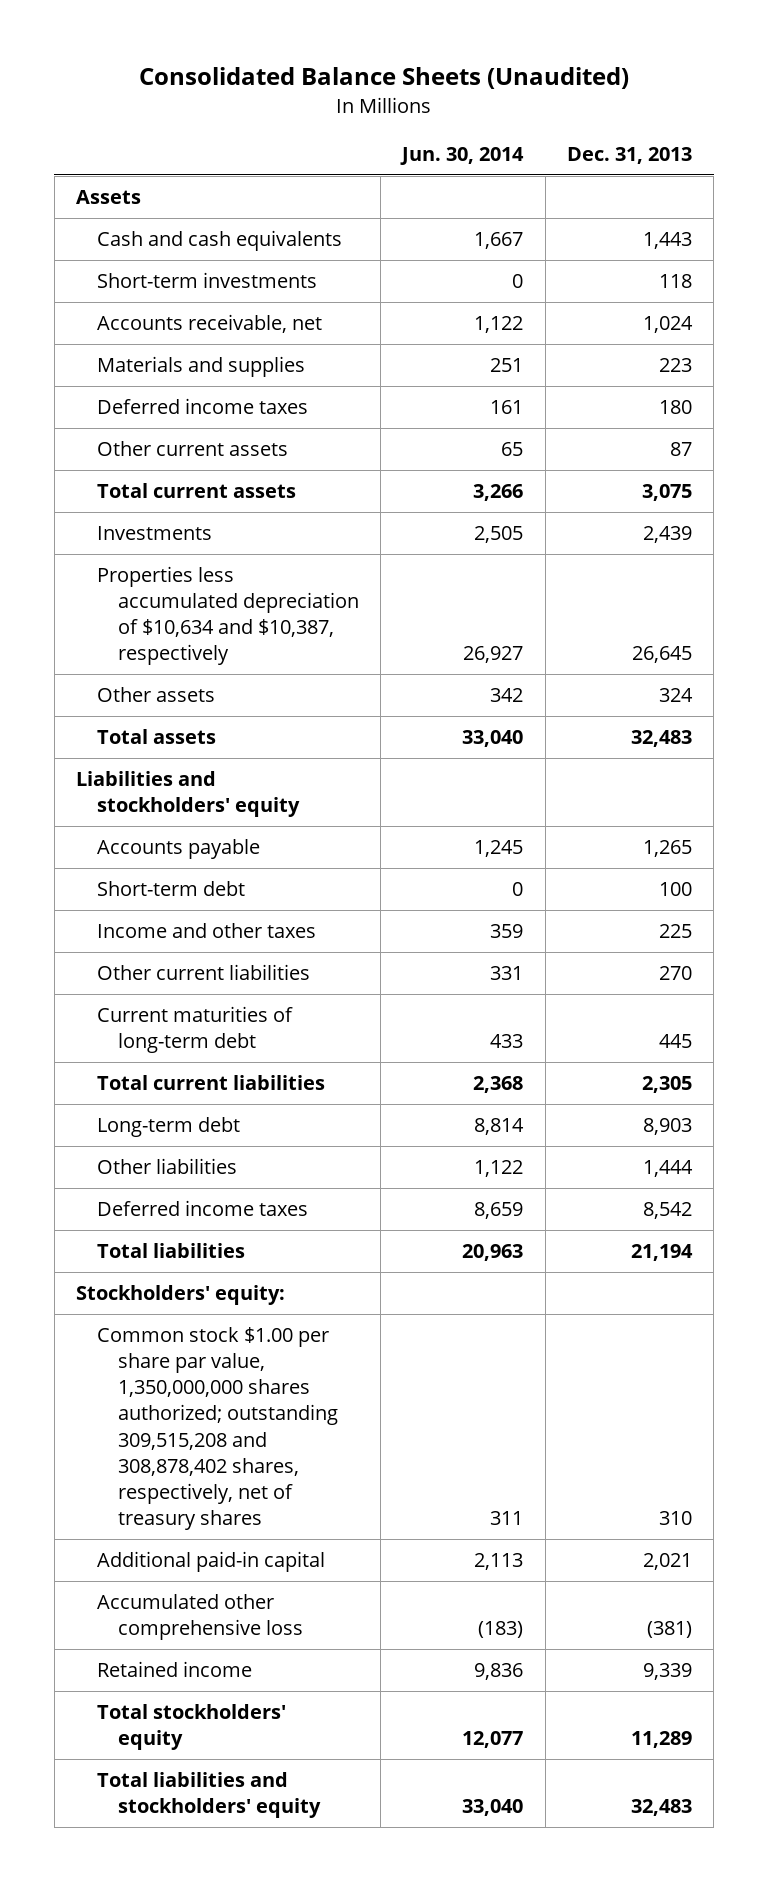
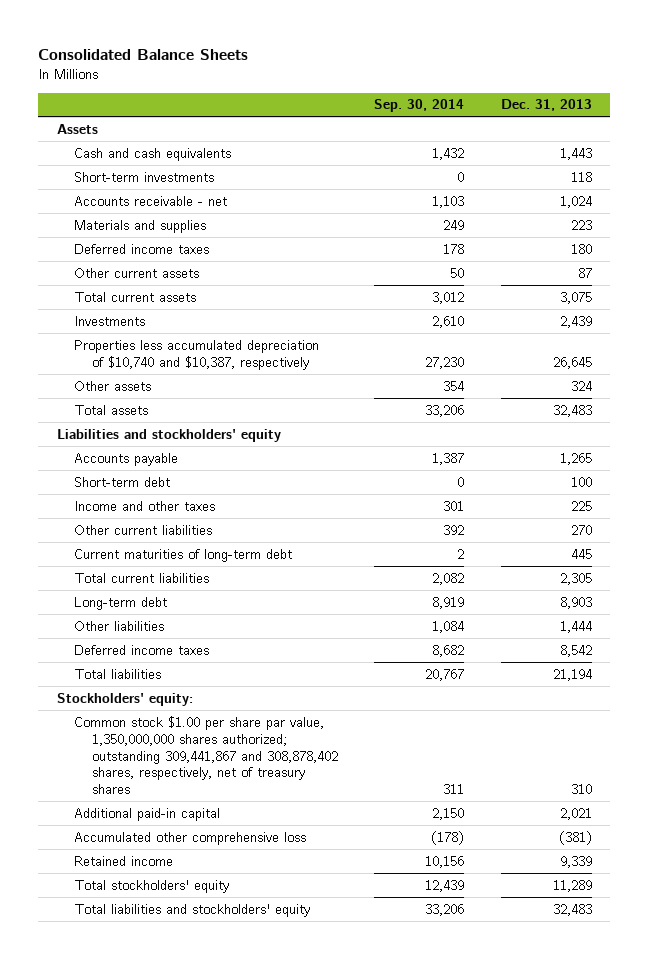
[138,67,629,90] Consolidated Balance Sheets (Unaudited) -> [38,48,249,60] Consolidated Balance Sheets
[400,147,525,166] Jun. 30, 2014 -> none
none -> [374,99,465,113] Sep. 30, 2014
[96,314,322,334] Accounts receivable, net -> [74,195,228,206] Accounts receivable - net
[96,566,359,666] Properties less accumulated depreciation of $10,634 and $10,387, respectively -> [74,339,320,370] Properties less accumulated depreciation of $10,740 and $10,387, respectively
[96,1327,338,1530] Common stock $1.00 per share par value, 1,350,000,000 shares authorized; outstanding 309,515,208 and 308,878,402 shares, respectively, net of treasury shares -> [74,715,338,795] Common stock $1.00 per share par value, 1,350,000,000 shares authorized; outstanding 309,441,867 and 308,878,402 shares, respectively, net of treasury shares

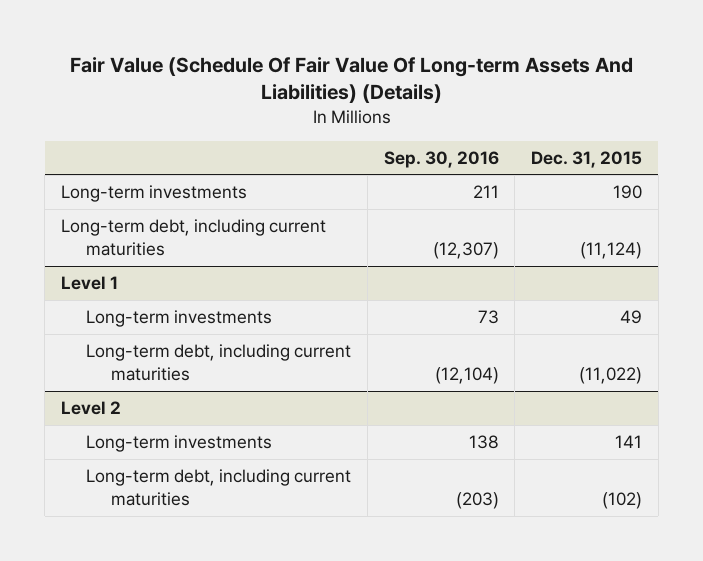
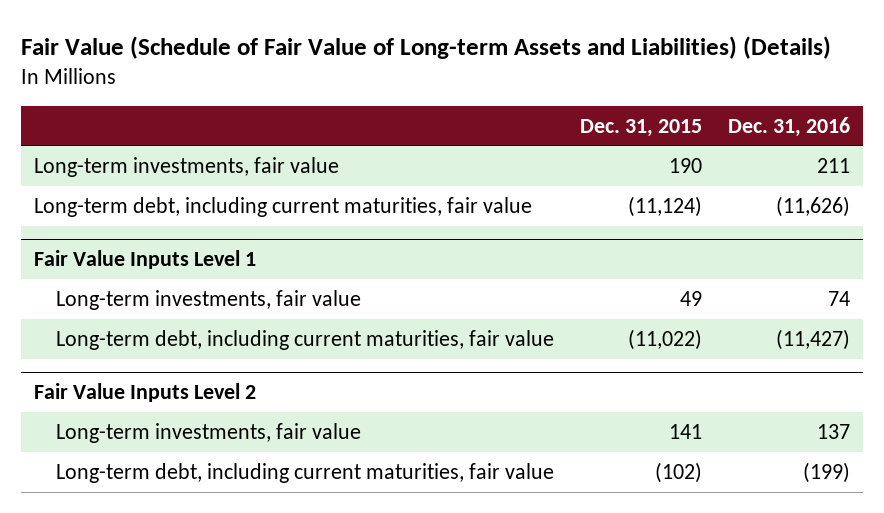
[69,56,633,104] Fair Value (Schedule Of Fair Value Of Long-term Assets And Liabilities) (Details) -> [20,35,831,59] Fair Value (Schedule of Fair Value of Long-term Assets and Liabilities) (Details)
[383,150,499,168] Sep. 30, 2016 -> none
none -> [727,116,850,137] Dec. 31, 2016
[60,185,247,203] Long-term investments -> [33,156,339,177] Long-term investments, fair value
[60,219,326,256] Long-term debt, including current maturities -> [33,196,532,217] Long-term debt, including current maturities, fair value
[60,276,118,291] Level 1 -> [33,250,256,270] Fair Value Inputs Level 1
[86,310,273,328] Long-term investments -> [56,289,362,310] Long-term investments, fair value
[86,344,352,381] Long-term debt, including current maturities -> [56,329,555,350] Long-term debt, including current maturities, fair value
[60,401,121,416] Level 2 -> [33,383,256,403] Fair Value Inputs Level 2
[86,435,273,453] Long-term investments -> [56,422,362,443] Long-term investments, fair value
[86,469,352,506] Long-term debt, including current maturities -> [56,462,555,483] Long-term debt, including current maturities, fair value

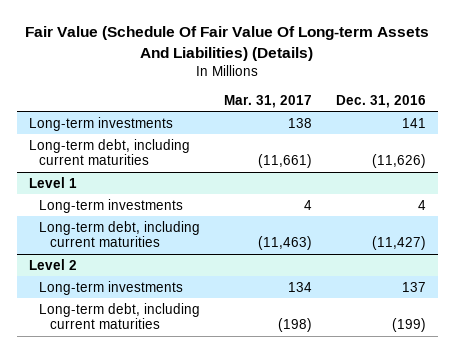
[20,35,831,59] Fair Value (Schedule of Fair Value of Long-term Assets and Liabilities) (Details) -> [25,26,430,62] Fair Value (Schedule Of Fair Value Of Long-term Assets And Liabilities) (Details)
[580,118,703,137] Dec. 31, 2015 -> none
none -> [224,95,313,109] Mar. 31, 2017
[33,156,339,177] Long-term investments, fair value -> [28,116,173,131] Long-term investments
[816,157,850,173] 211 -> [402,117,427,128] 141
[33,196,532,217] Long-term debt, including current maturities, fair value -> [28,138,190,166] Long-term debt, including current maturities
[33,250,256,270] Fair Value Inputs Level 1 -> [28,176,77,188] Level 1
[56,289,362,310] Long-term investments, fair value -> [39,198,184,213] Long-term investments
[827,290,850,306] 74 -> [418,199,427,210] 4
[56,329,555,350] Long-term debt, including current maturities, fair value -> [39,220,201,248] Long-term debt, including current maturities
[33,383,256,403] Fair Value Inputs Level 2 -> [28,258,77,270] Level 2
[56,422,362,443] Long-term investments, fair value -> [39,280,184,295] Long-term investments
[56,462,555,483] Long-term debt, including current maturities, fair value -> [39,302,201,330] Long-term debt, including current maturities

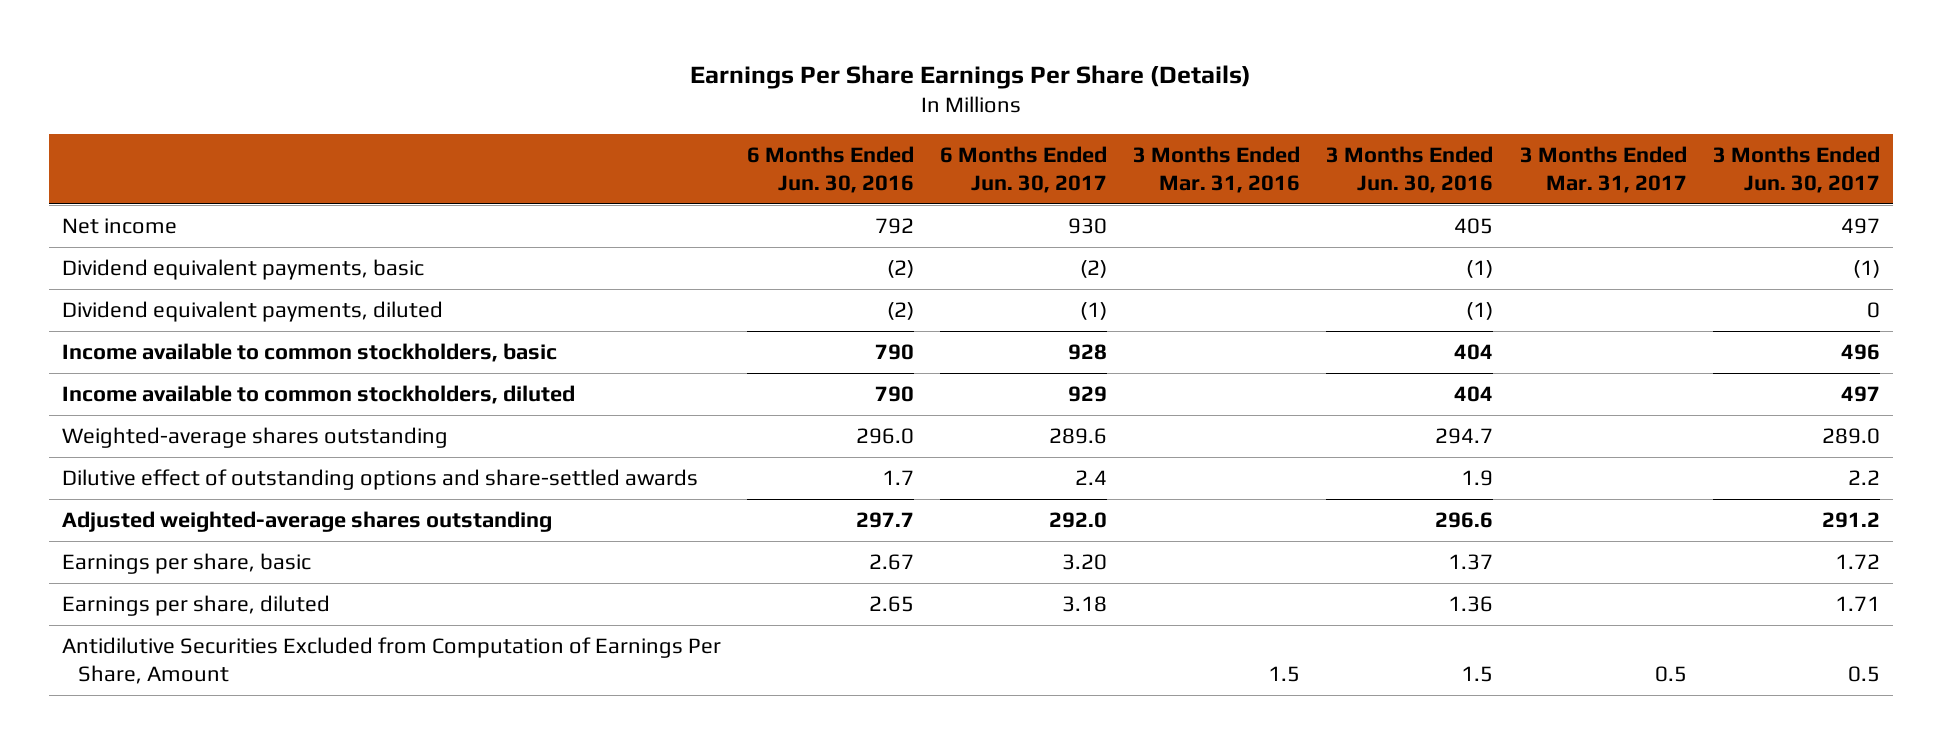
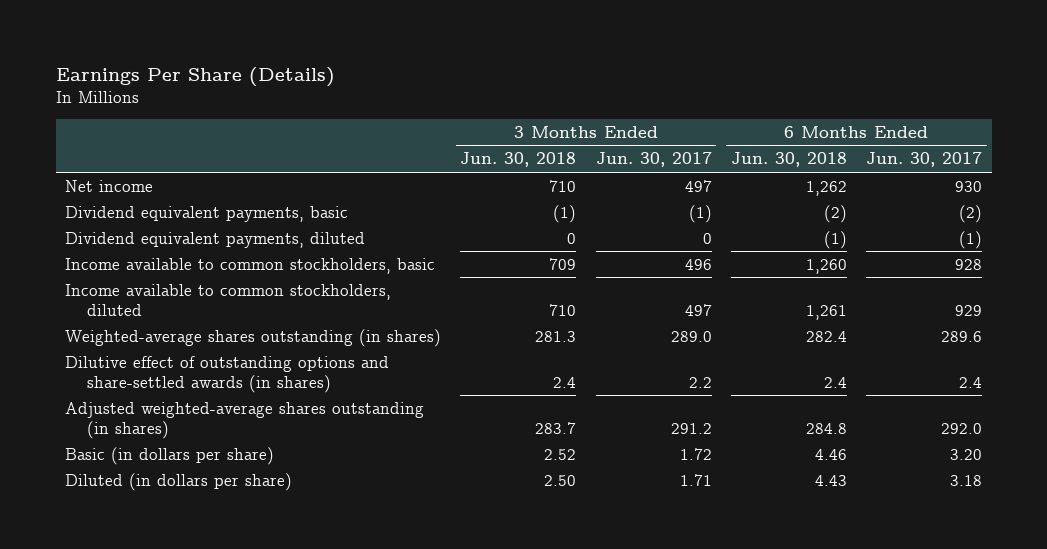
[689,64,1251,89] Earnings Per Share Earnings Per Share (Details) -> [55,66,335,87] Earnings Per Share (Details)
[746,145,914,193] 6 Months Ended Jun. 30, 2016 -> none
[1133,145,1301,193] 3 Months Ended Mar. 31, 2016 -> none
[1326,145,1494,193] 3 Months Ended Jun. 30, 2016 -> none
[1519,145,1687,193] 3 Months Ended Mar. 31, 2017 -> none
none -> [460,152,577,168] Jun. 30, 2018
none -> [730,152,847,168] Jun. 30, 2018
[61,636,721,684] Antidilutive Securities Excluded from Computation of Earnings Per Share, Amount -> none
[61,426,448,448] Weighted-average shares outstanding -> [65,328,442,347] Weighted-average shares outstanding (in shares)
[61,468,698,490] Dilutive effect of outstanding options and share-settled awards -> [65,355,390,393] Dilutive effect of outstanding options and share-settled awards (in shares)
[61,510,552,532] Adjusted weighted-average shares outstanding -> [65,401,425,439] Adjusted weighted-average shares outstanding (in shares)
[61,552,311,574] Earnings per share, basic -> [65,446,275,465] Basic (in dollars per share)
[61,594,330,616] Earnings per share, diluted -> [65,472,293,491] Diluted (in dollars per share)

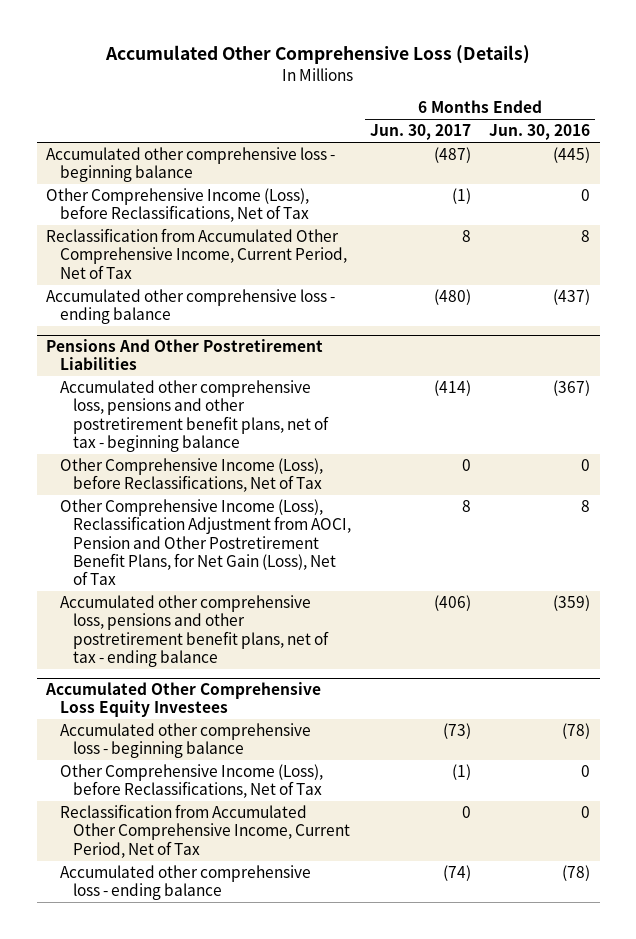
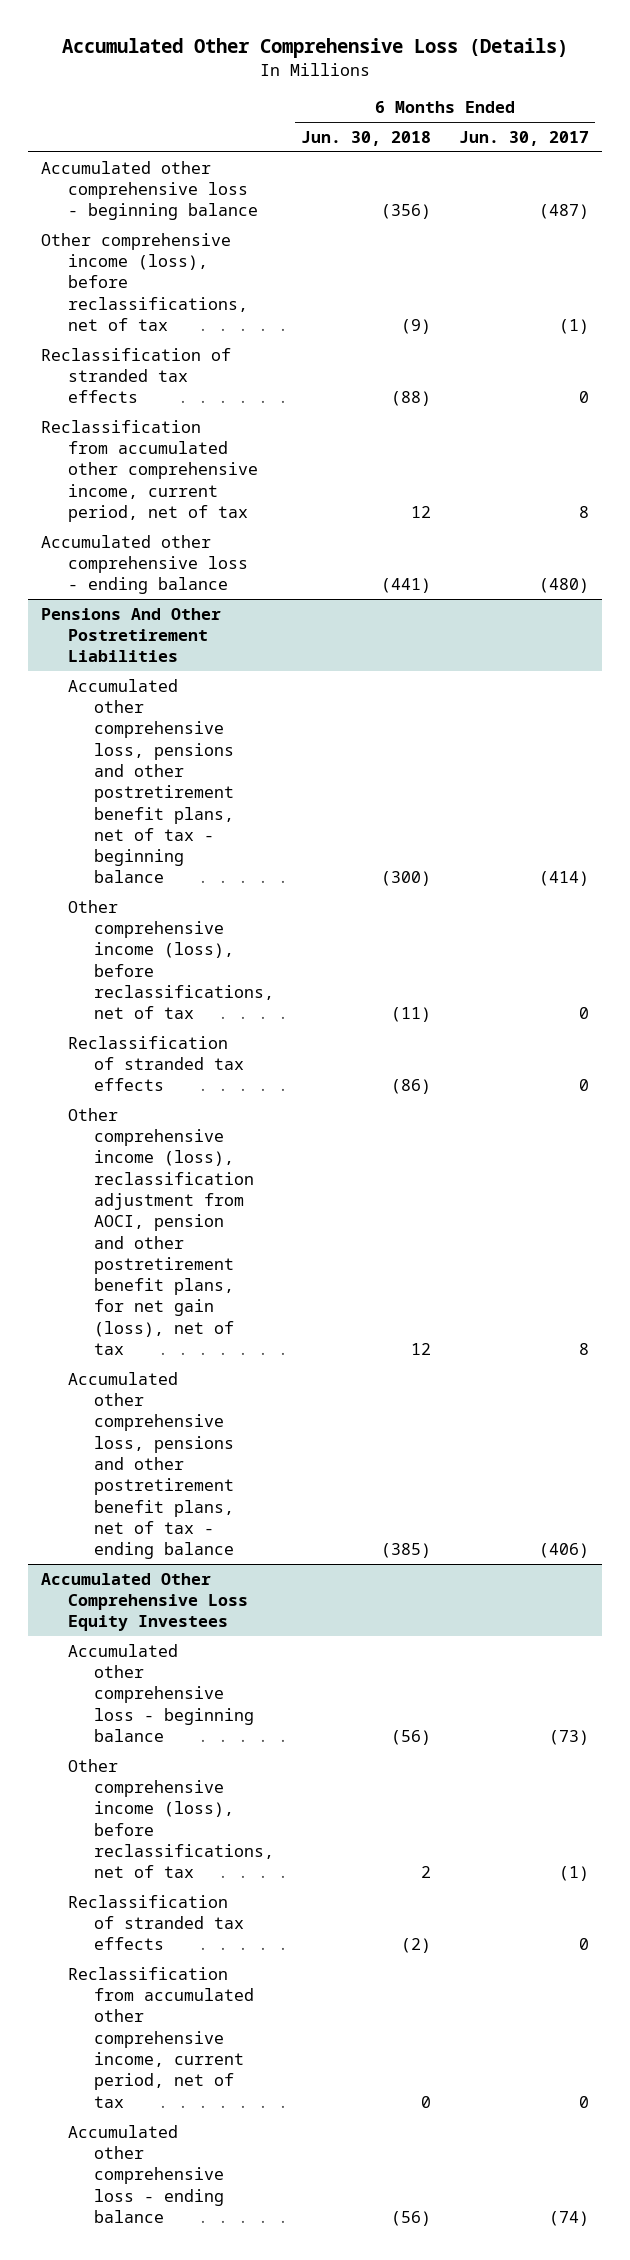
[489,124,591,141] Jun. 30, 2016 -> none
none -> [301,130,432,146] Jun. 30, 2018
[45,188,309,223] Other Comprehensive Income (Loss), before Reclassifications, Net of Tax -> [41,232,248,332] Other comprehensive income (loss), before reclassifications, net of tax
none -> [41,347,232,404] Reclassification of stranded tax effects
[45,228,347,279] Reclassification from Accumulated Other Comprehensive Income, Current Period, Net of Tax -> [41,419,258,523] Reclassification from accumulated other comprehensive income, current period, net of tax
[59,458,323,493] Other Comprehensive Income (Loss), before Reclassifications, Net of Tax -> [67,899,275,1020] Other comprehensive income (loss), before reclassifications, net of tax
none -> [67,1035,245,1092] Reclassification of stranded tax effects
[59,499,352,586] Other Comprehensive Income (Loss), Reclassification Adjustment from AOCI, Pension and Other Postretirement Benefit Plans, for Net Gain (Loss), Net of Tax -> [67,1107,255,1356] Other comprehensive income (loss), reclassification adjustment from AOCI, pension and other postretirement benefit plans, for net gain (loss), net of tax
[59,764,323,799] Other Comprehensive Income (Loss), before Reclassifications, Net of Tax -> [67,1758,275,1879] Other comprehensive income (loss), before reclassifications, net of tax
none -> [67,1894,245,1951] Reclassification of stranded tax effects
[59,804,351,858] Reclassification from Accumulated Other Comprehensive Income, Current Period, Net of Tax -> [67,1966,255,2108] Reclassification from accumulated other comprehensive income, current period, net of tax

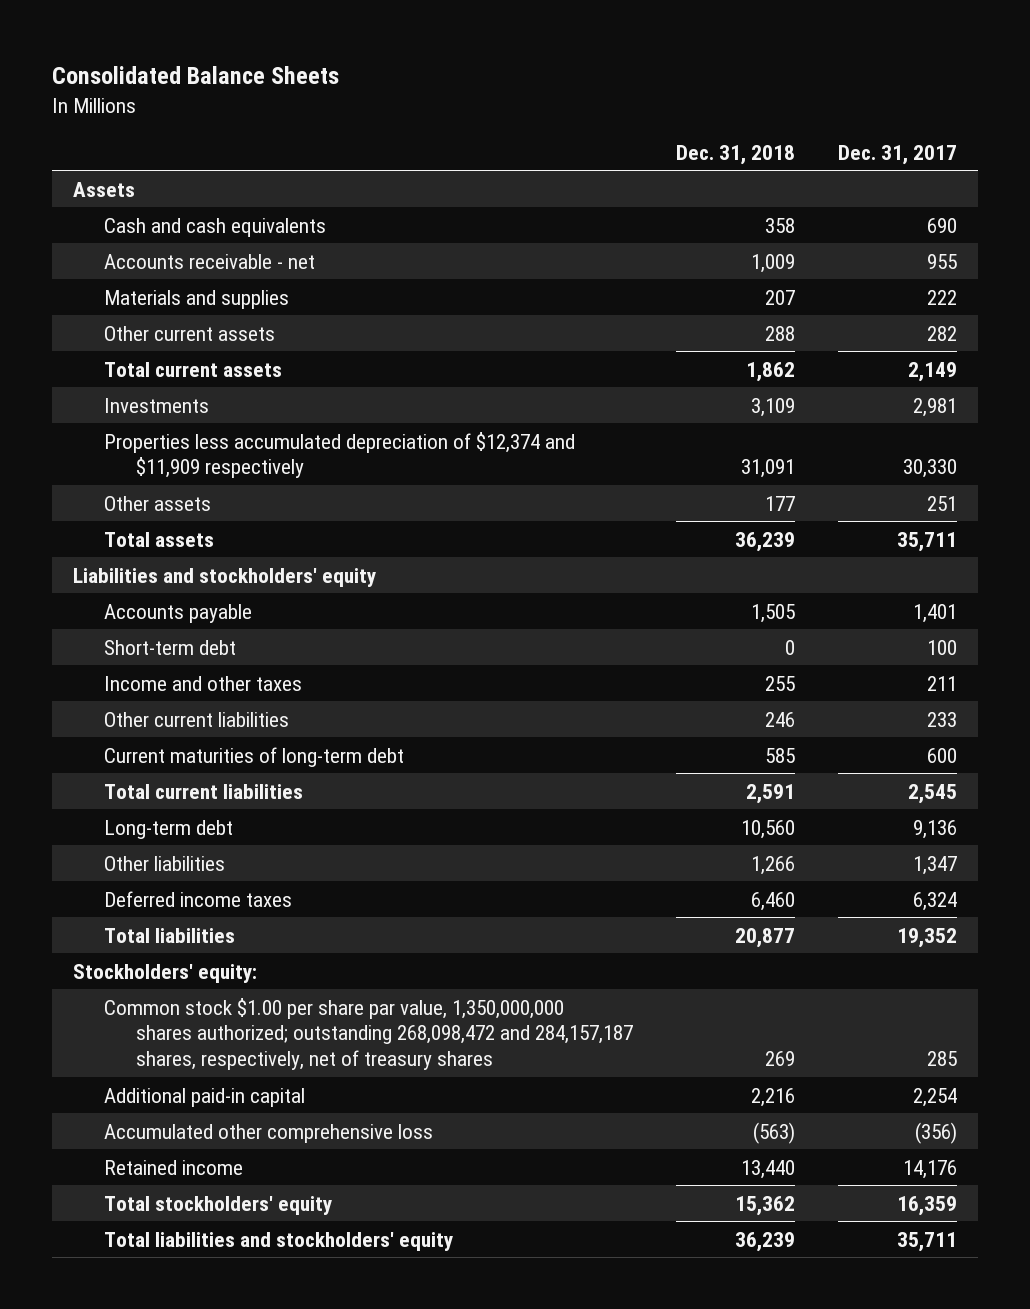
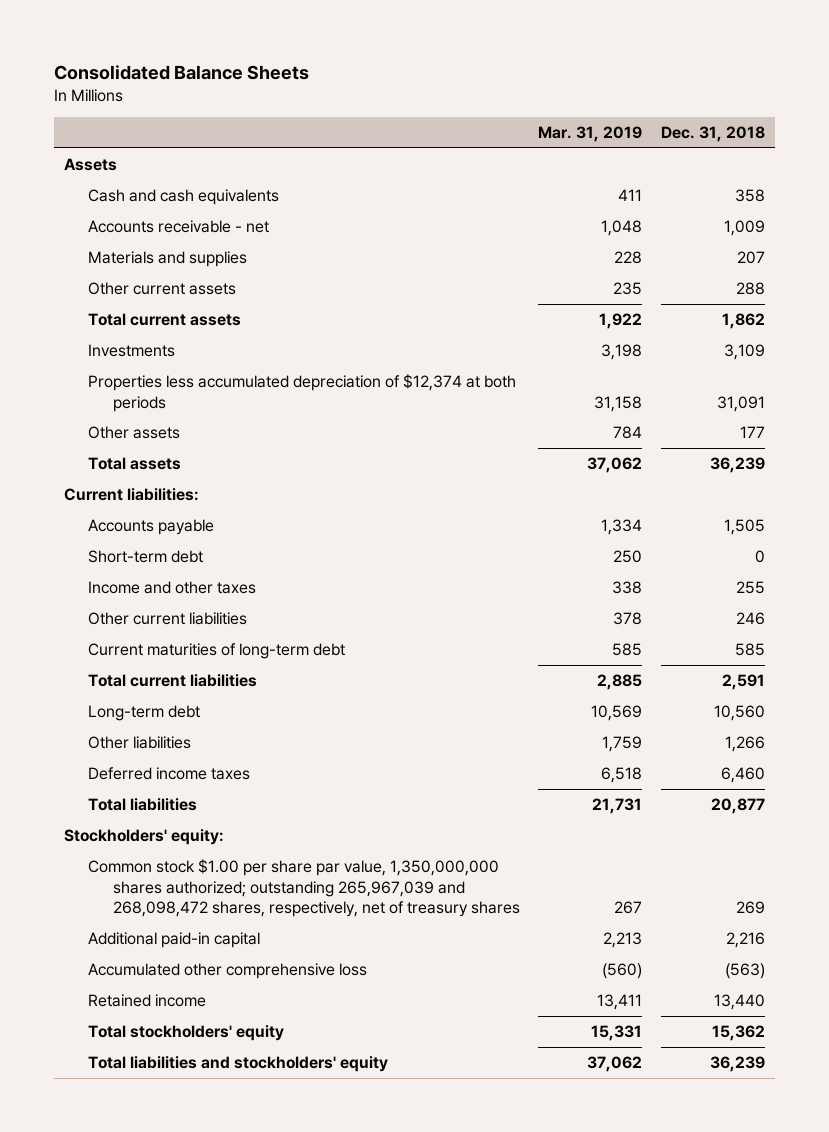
[837,144,957,165] Dec. 31, 2017 -> none
none -> [538,125,643,142] Mar. 31, 2019
[104,431,576,479] Properties less accumulated depreciation of $12,374 and $11,909 respectively -> [88,374,517,412] Properties less accumulated depreciation of $12,374 at both periods
[73,567,377,587] Liabilities and stockholders' equity -> none
none -> [63,488,199,502] Current liabilities:
[104,997,633,1071] Common stock $1.00 per share par value, 1,350,000,000 shares authorized; outstanding 268,098,472 and 284,157,187 shares, respectively, net of treasury shares -> [88,859,520,917] Common stock $1.00 per share par value, 1,350,000,000 shares authorized; outstanding 265,967,039 and 268,098,472 shares, respectively, net of treasury shares

